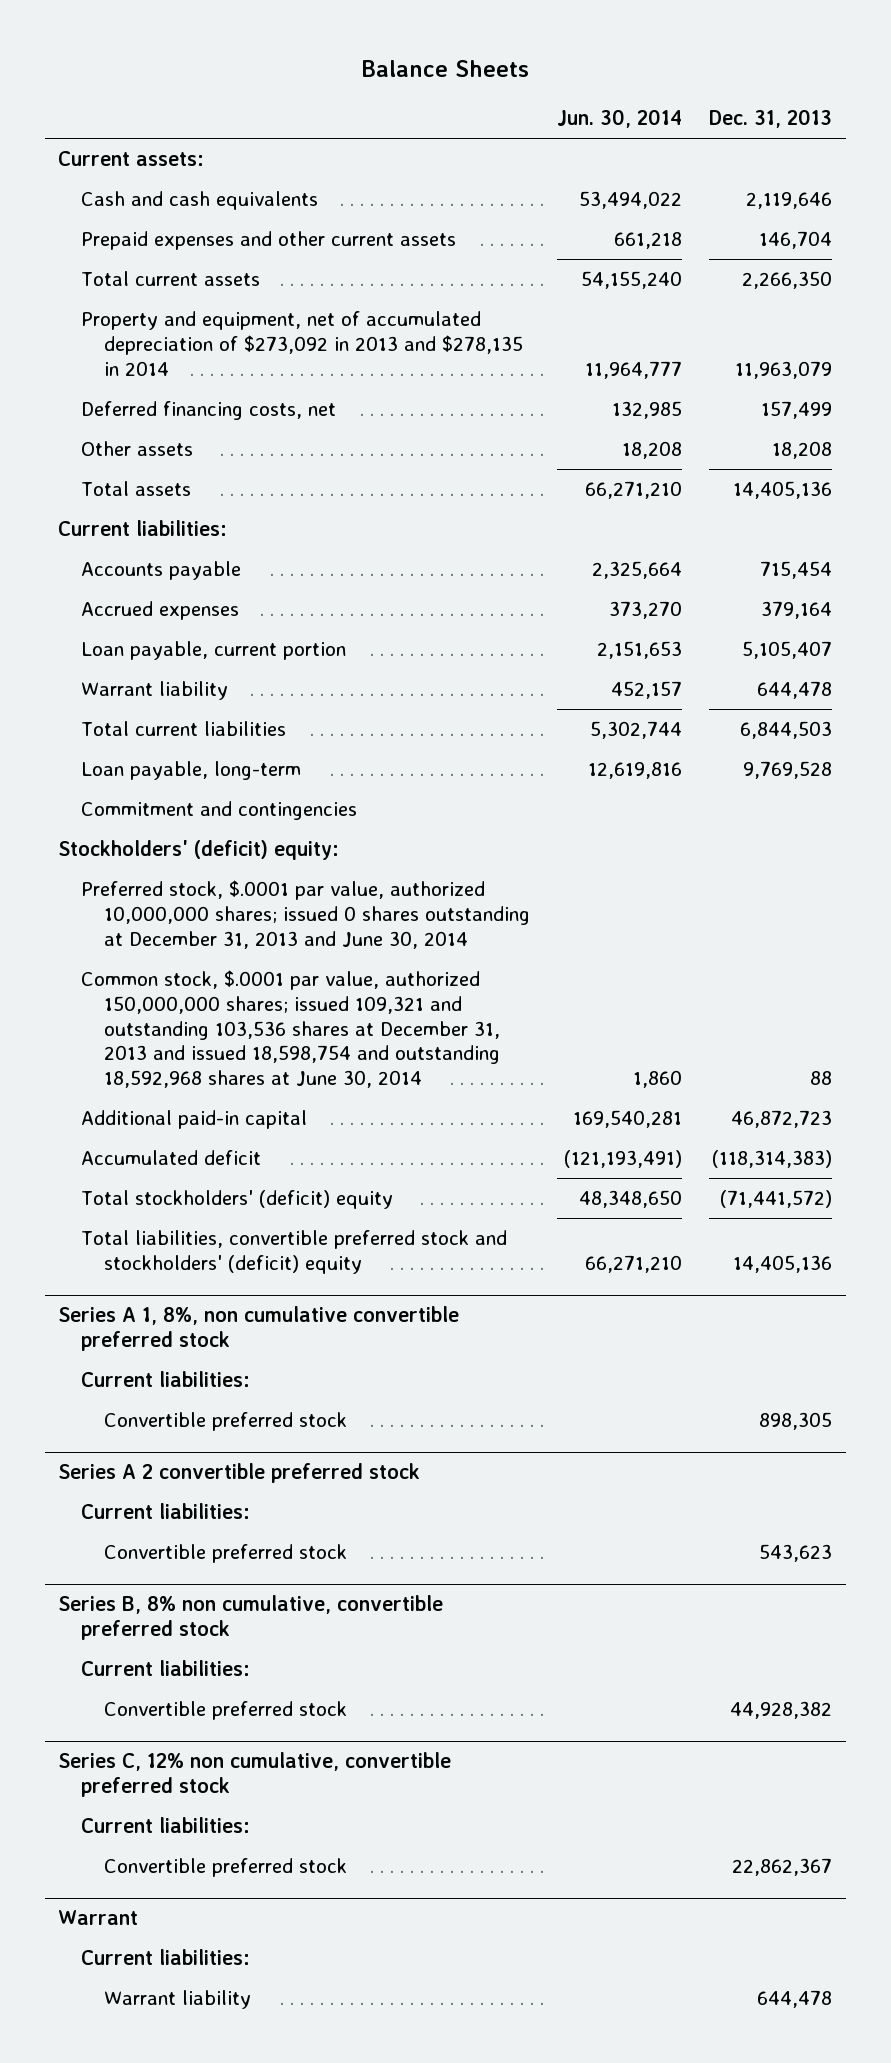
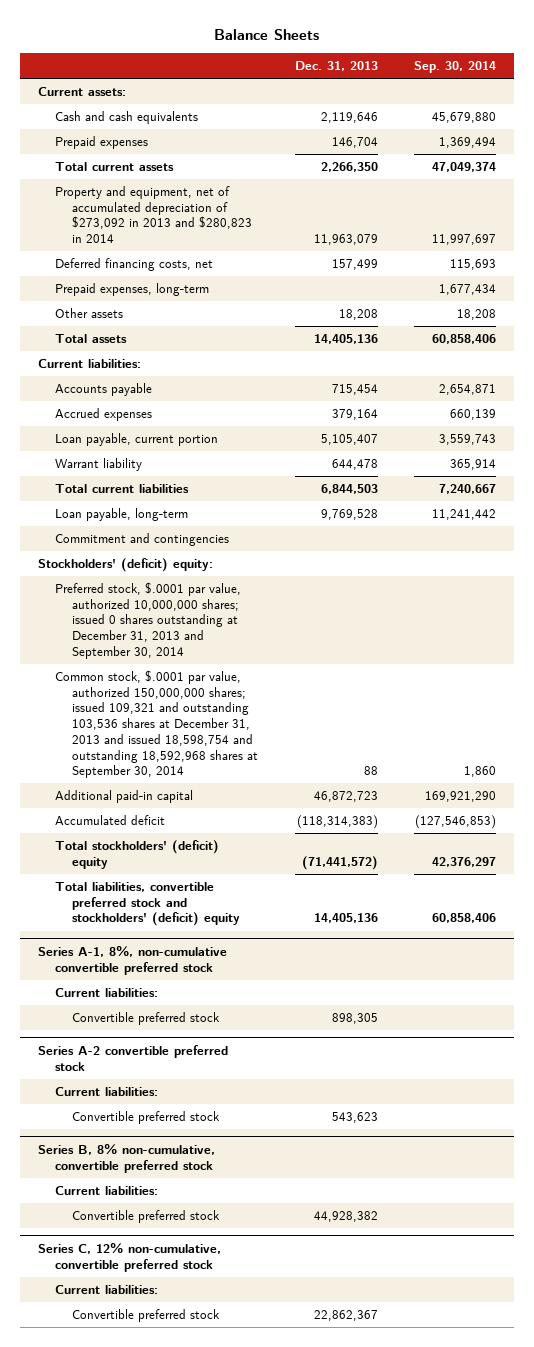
[557,109,683,129] Jun. 30, 2014 -> none
none -> [413,61,496,74] Sep. 30, 2014
[81,231,457,251] Prepaid expenses and other current assets -> [55,136,149,150] Prepaid expenses
[81,311,524,376] Property and equipment, net of accumulated depreciation of $273,092 in 2013 and $278,135 in 2014 -> [55,186,253,244] Property and equipment, net of accumulated depreciation of $273,092 in 2013 and $280,823 in 2014
none -> [55,283,210,297] Prepaid expenses, long-term
[81,880,531,949] Preferred stock, $.0001 par value, authorized 10,000,000 shares; issued 0 shares outstanding at December 31, 2013 and June 30, 2014 -> [55,582,242,659] Preferred stock, $.0001 par value, authorized 10,000,000 shares; issued 0 shares outstanding at December 31, 2013 and September 30, 2014
[81,970,501,1089] Common stock, $.0001 par value, authorized 150,000,000 shares; issued 109,321 and outstanding 103,536 shares at December 31, 2013 and issued 18,598,754 and outstanding 18,592,968 shares at June 30, 2014 -> [55,670,259,779] Common stock, $.0001 par value, authorized 150,000,000 shares; issued 109,321 and outstanding 103,536 shares at December 31, 2013 and issued 18,598,754 and outstanding 18,592,968 shares at September 30, 2014
[58,1306,460,1352] Series A 1, 8%, non cumulative convertible preferred stock -> [37,945,227,975] Series A-1, 8%, non-cumulative convertible preferred stock
[58,1463,421,1484] Series A 2 convertible preferred stock -> [37,1044,228,1071] Series A-2 convertible preferred stock
[58,1595,444,1641] Series B, 8% non cumulative, convertible preferred stock -> [37,1143,215,1173] Series B, 8% non-cumulative, convertible preferred stock
[58,1752,452,1798] Series C, 12% non cumulative, convertible preferred stock -> [37,1242,221,1272] Series C, 12% non-cumulative, convertible preferred stock
[58,1910,139,1926] Warrant -> none
[81,1949,251,1966] Current liabilities: -> none
[104,1990,252,2010] Warrant liability -> none

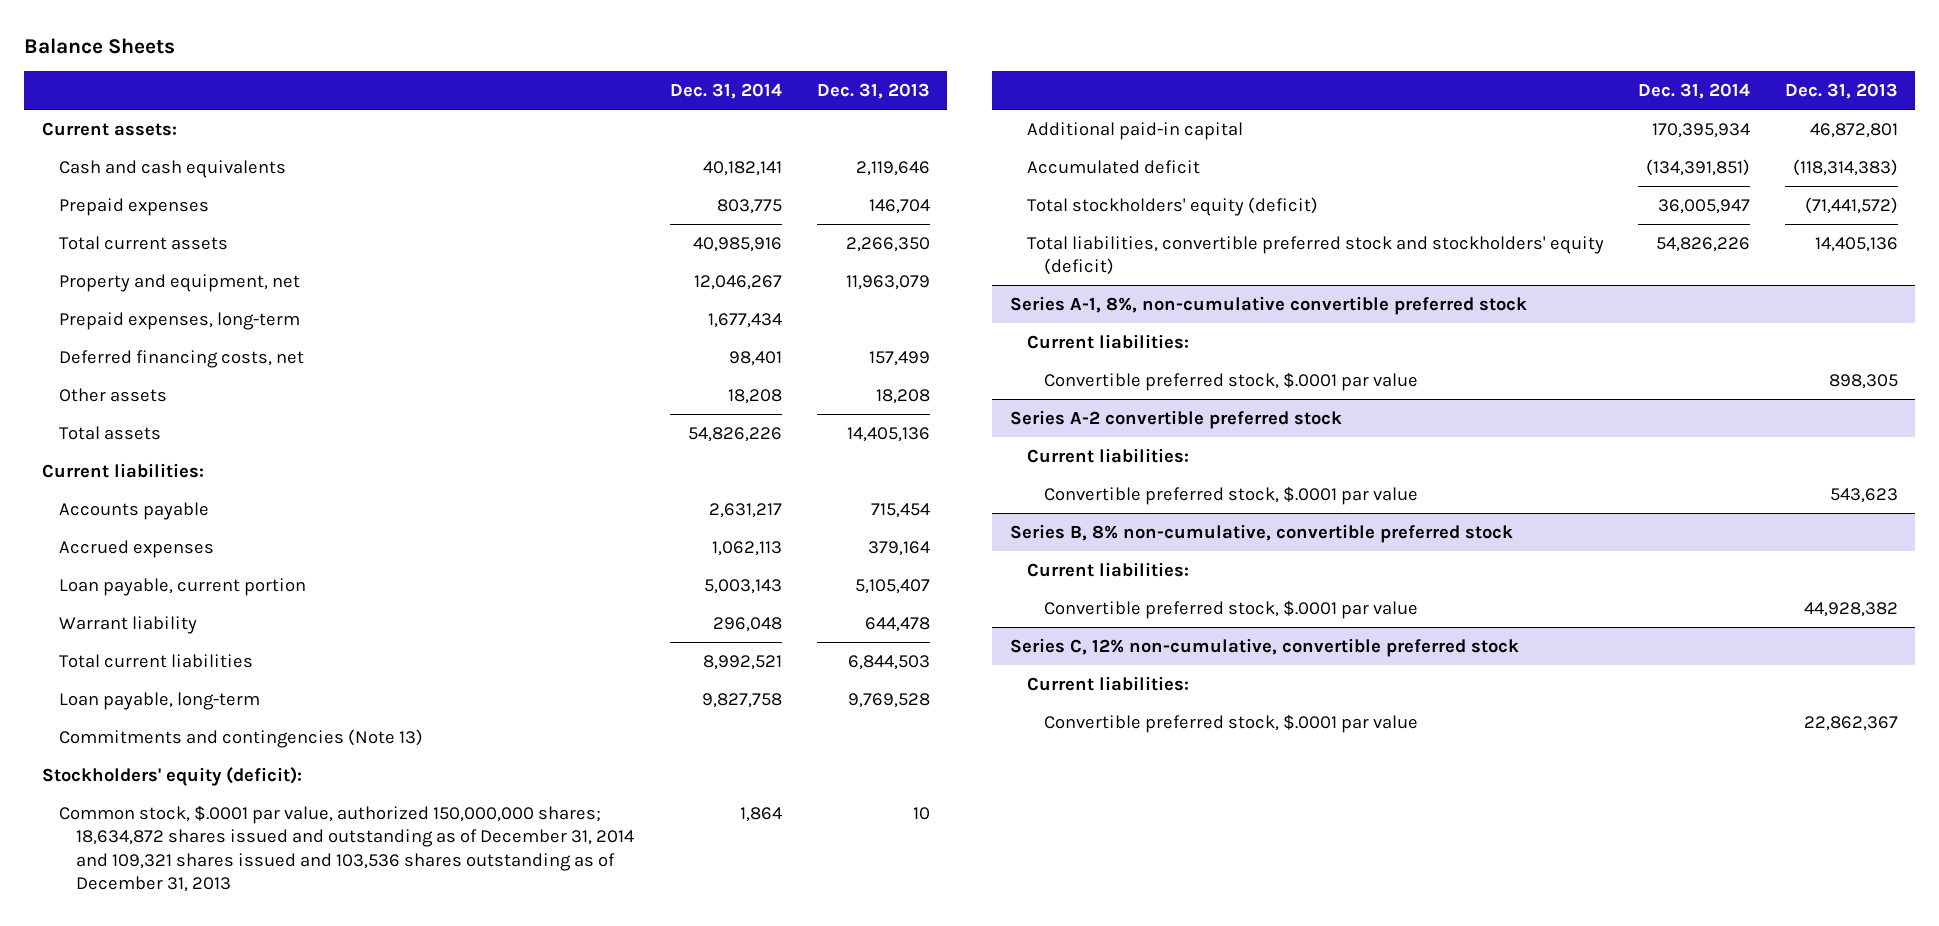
[413,61,496,74] Sep. 30, 2014 -> none
none -> [670,82,783,99] Dec. 31, 2014
[55,186,253,244] Property and equipment, net of accumulated depreciation of $273,092 in 2013 and $280,823 in 2014 -> [58,273,300,292] Property and equipment, net
[55,258,214,272] Deferred financing costs, net -> [58,349,304,368] Deferred financing costs, net
[55,582,242,659] Preferred stock, $.0001 par value, authorized 10,000,000 shares; issued 0 shares outstanding at December 31, 2013 and September 30, 2014 -> none
[55,533,230,547] Commitment and contingencies -> [58,728,423,748] Commitments and contingencies (Note 13)
[37,558,213,573] Stockholders' (deficit) equity: -> [41,766,302,786] Stockholders' equity (deficit):
[55,670,259,779] Common stock, $.0001 par value, authorized 150,000,000 shares; issued 109,321 and outstanding 103,536 shares at December 31, 2013 and issued 18,598,754 and outstanding 18,592,968 shares at September 30, 2014 -> [58,804,635,893] Common stock, $.0001 par value, authorized 150,000,000 shares; 18,634,872 shares issued and outstanding as of December 31, 2014 and 109,321 shares issued and 103,536 shares outstanding as of December 31, 2013
[363,766,378,776] 88 -> [912,806,930,820] 10
[313,791,378,803] 46,872,723 -> [1809,122,1898,138] 46,872,801
[55,840,220,869] Total stockholders' (deficit) equity -> [1026,196,1318,216] Total stockholders' equity (deficit)
[55,882,241,927] Total liabilities, convertible preferred stock and stockholders' (deficit) equity -> [1026,235,1604,276] Total liabilities, convertible preferred stock and stockholders' equity (deficit)
[72,1012,221,1026] Convertible preferred stock -> [1044,371,1419,391] Convertible preferred stock, $.0001 par value
[72,1111,221,1125] Convertible preferred stock -> [1044,485,1419,505] Convertible preferred stock, $.0001 par value
[72,1210,221,1224] Convertible preferred stock -> [1044,599,1419,619] Convertible preferred stock, $.0001 par value
[72,1309,221,1323] Convertible preferred stock -> [1044,713,1419,733] Convertible preferred stock, $.0001 par value

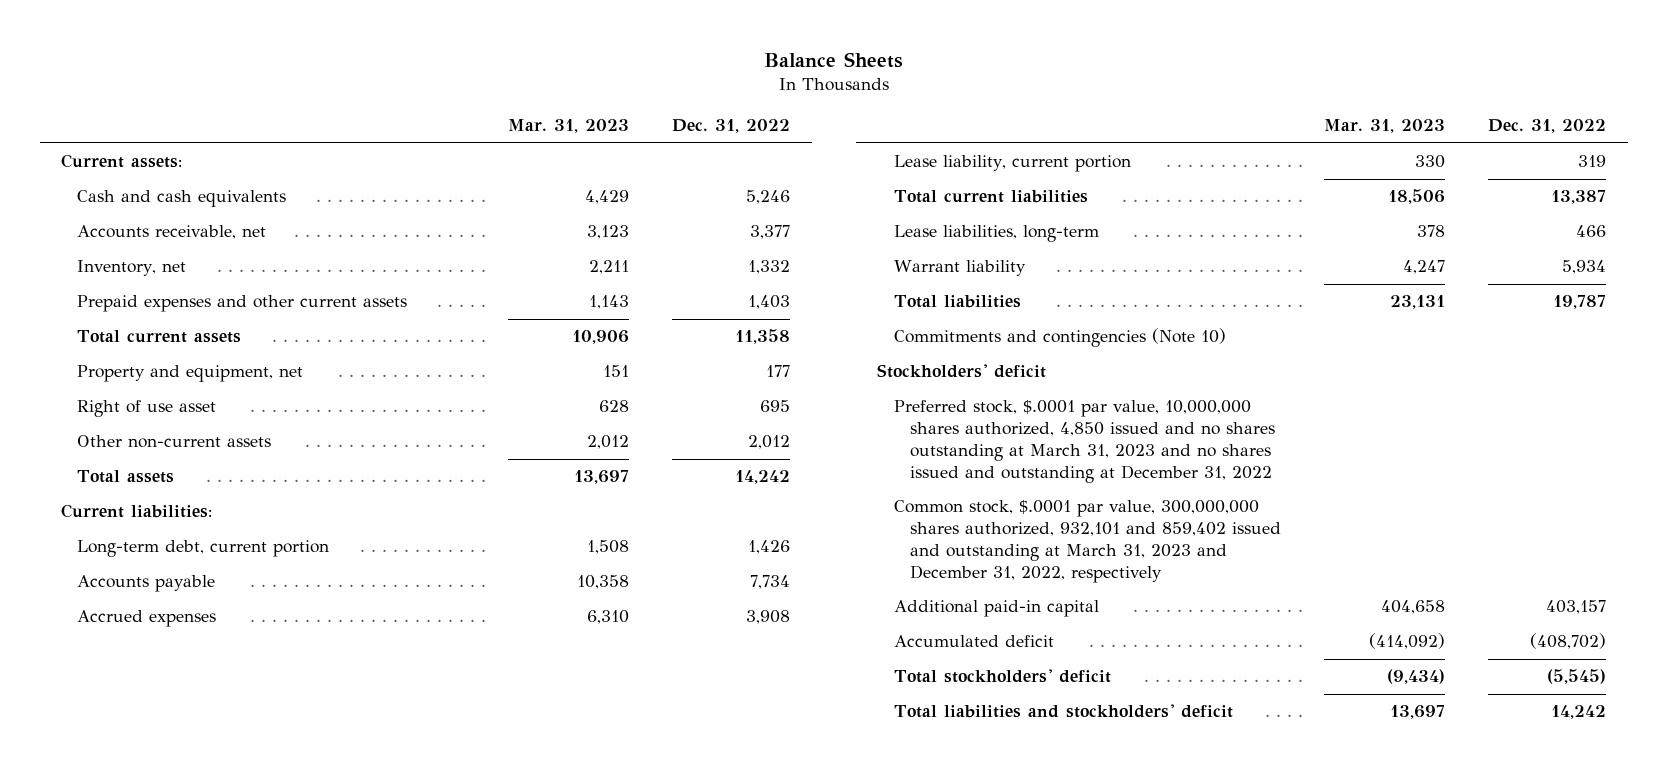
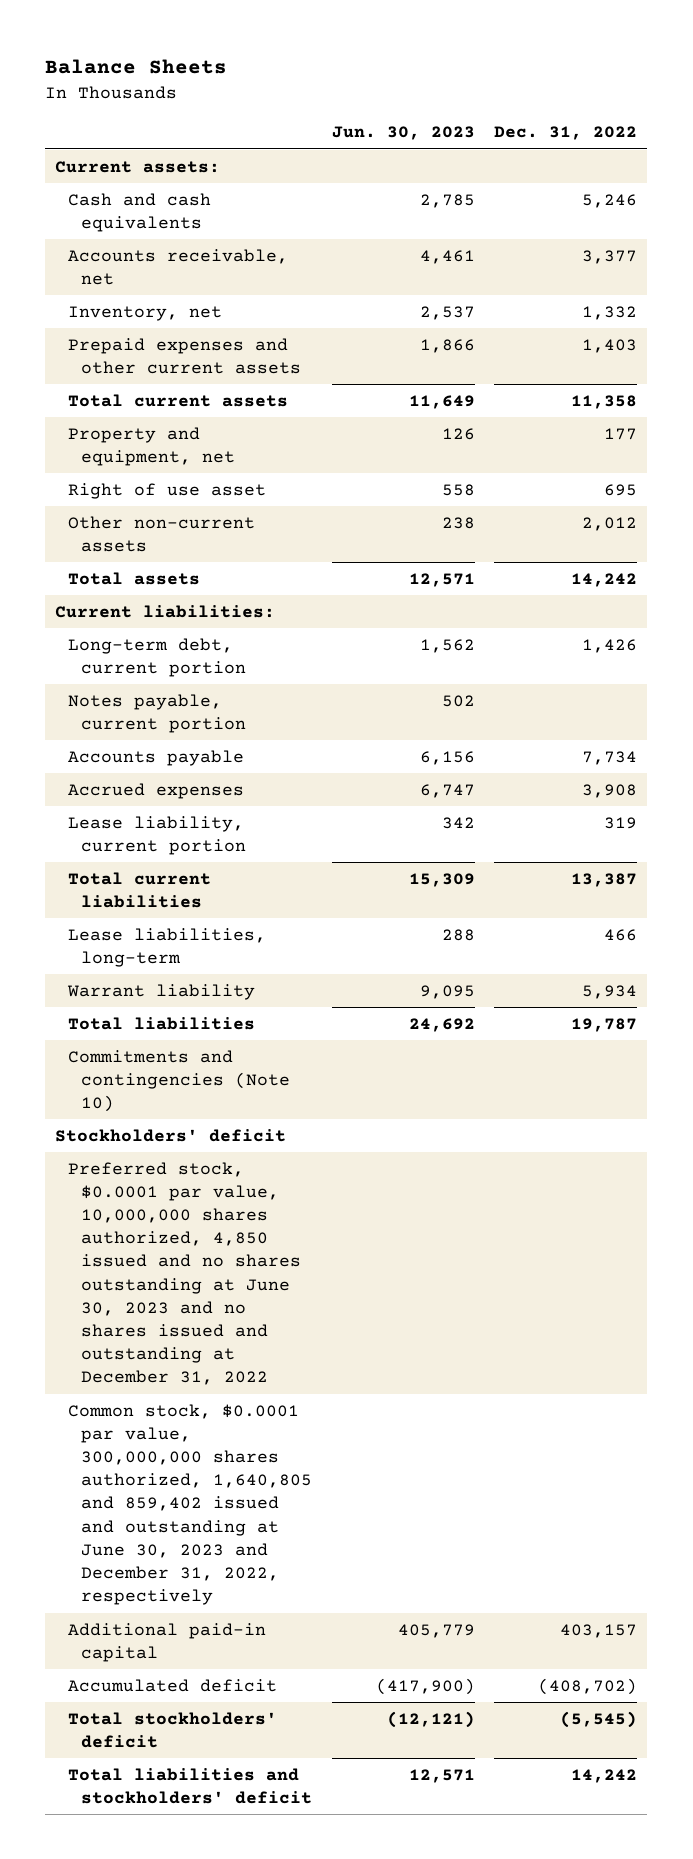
[507,119,629,134] Mar. 31, 2023 -> none
none -> [331,126,475,141] Jun. 30, 2023
none -> [68,693,246,733] Notes payable, current portion
[893,400,1275,483] Preferred stock, $.0001 par value, 10,000,000 shares authorized, 4,850 issued and no shares outstanding at March 31, 2023 and no shares issued and outstanding at December 31, 2022 -> [68,1161,301,1386] Preferred stock, $0.0001 par value, 10,000,000 shares authorized, 4,850 issued and no shares outstanding at June 30, 2023 and no shares issued and outstanding at December 31, 2022
[893,500,1281,583] Common stock, $.0001 par value, 300,000,000 shares authorized, 932,101 and 859,402 issued and outstanding at March 31, 2023 and December 31, 2022, respectively -> [68,1403,312,1606] Common stock, $0.0001 par value, 300,000,000 shares authorized, 1,640,805 and 859,402 issued and outstanding at June 30, 2023 and December 31, 2022, respectively

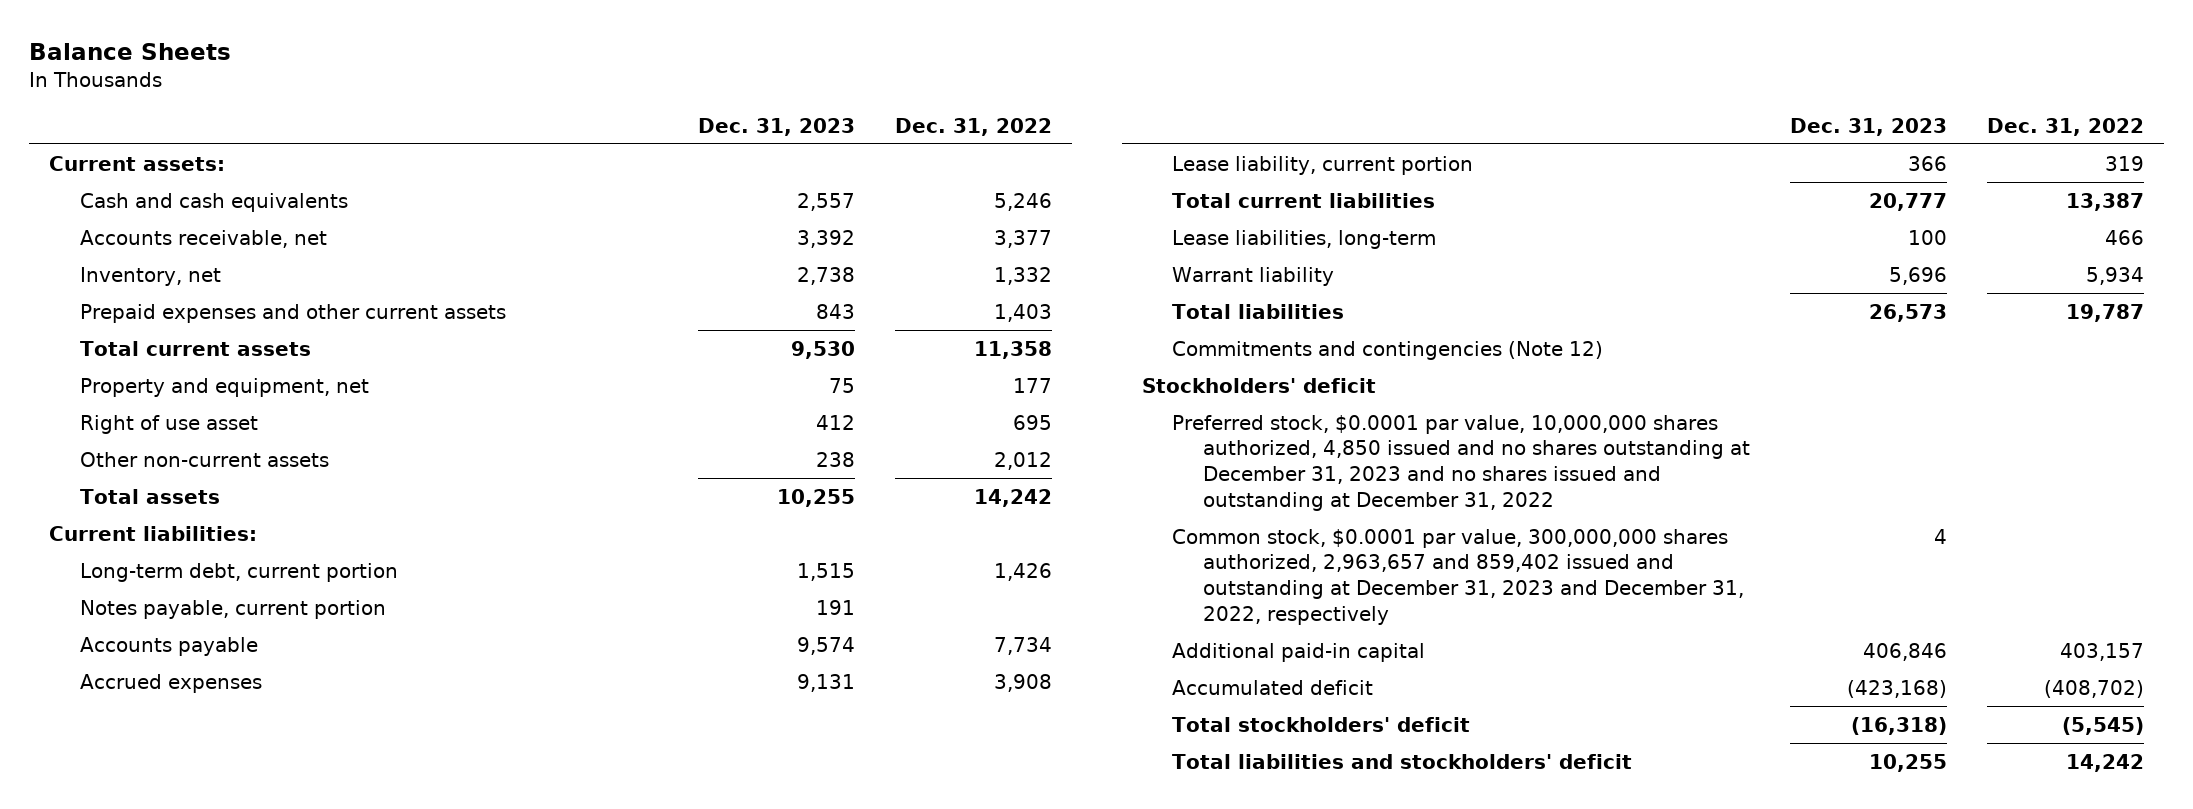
[331,126,475,141] Jun. 30, 2023 -> none
none -> [697,117,855,136] Dec. 31, 2023
[68,1049,290,1113] Commitments and contingencies (Note 10) -> [1172,340,1604,360] Commitments and contingencies (Note 12)
[68,1161,301,1386] Preferred stock, $0.0001 par value, 10,000,000 shares authorized, 4,850 issued and no shares outstanding at June 30, 2023 and no shares issued and outstanding at December 31, 2022 -> [1172,414,1751,511] Preferred stock, $0.0001 par value, 10,000,000 shares authorized, 4,850 issued and no shares outstanding at December 31, 2023 and no shares issued and outstanding at December 31, 2022
[68,1403,312,1606] Common stock, $0.0001 par value, 300,000,000 shares authorized, 1,640,805 and 859,402 issued and outstanding at June 30, 2023 and December 31, 2022, respectively -> [1172,528,1745,625] Common stock, $0.0001 par value, 300,000,000 shares authorized, 2,963,657 and 859,402 issued and outstanding at December 31, 2023 and December 31, 2022, respectively

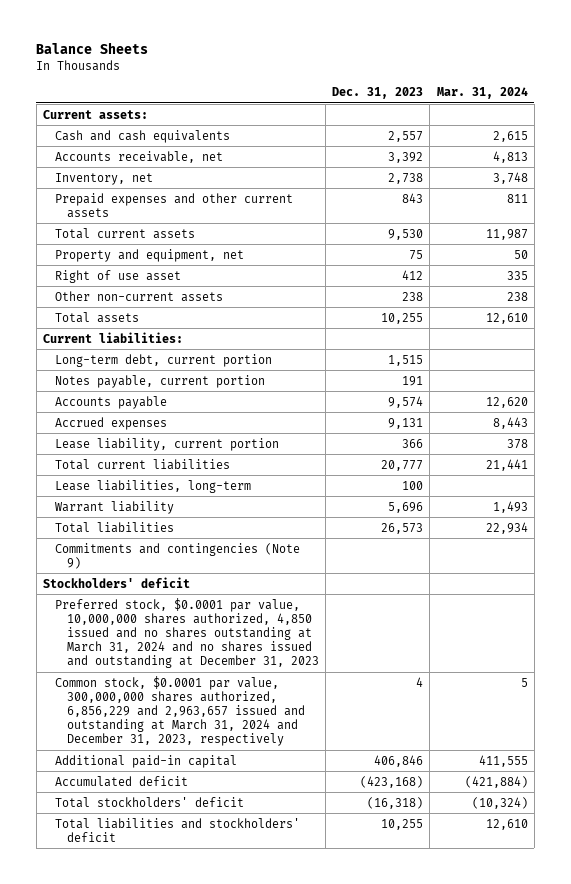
[894,117,1052,136] Dec. 31, 2022 -> none
none -> [436,86,528,99] Mar. 31, 2024
[1172,340,1604,360] Commitments and contingencies (Note 12) -> [54,542,300,569] Commitments and contingencies (Note 9)
[1172,414,1751,511] Preferred stock, $0.0001 par value, 10,000,000 shares authorized, 4,850 issued and no shares outstanding at December 31, 2023 and no shares issued and outstanding at December 31, 2022 -> [54,597,319,669] Preferred stock, $0.0001 par value, 10,000,000 shares authorized, 4,850 issued and no shares outstanding at March 31, 2024 and no shares issued and outstanding at December 31, 2023
[1172,528,1745,625] Common stock, $0.0001 par value, 300,000,000 shares authorized, 2,963,657 and 859,402 issued and outstanding at December 31, 2023 and December 31, 2022, respectively -> [54,675,305,747] Common stock, $0.0001 par value, 300,000,000 shares authorized, 6,856,229 and 2,963,657 issued and outstanding at March 31, 2024 and December 31, 2023, respectively

